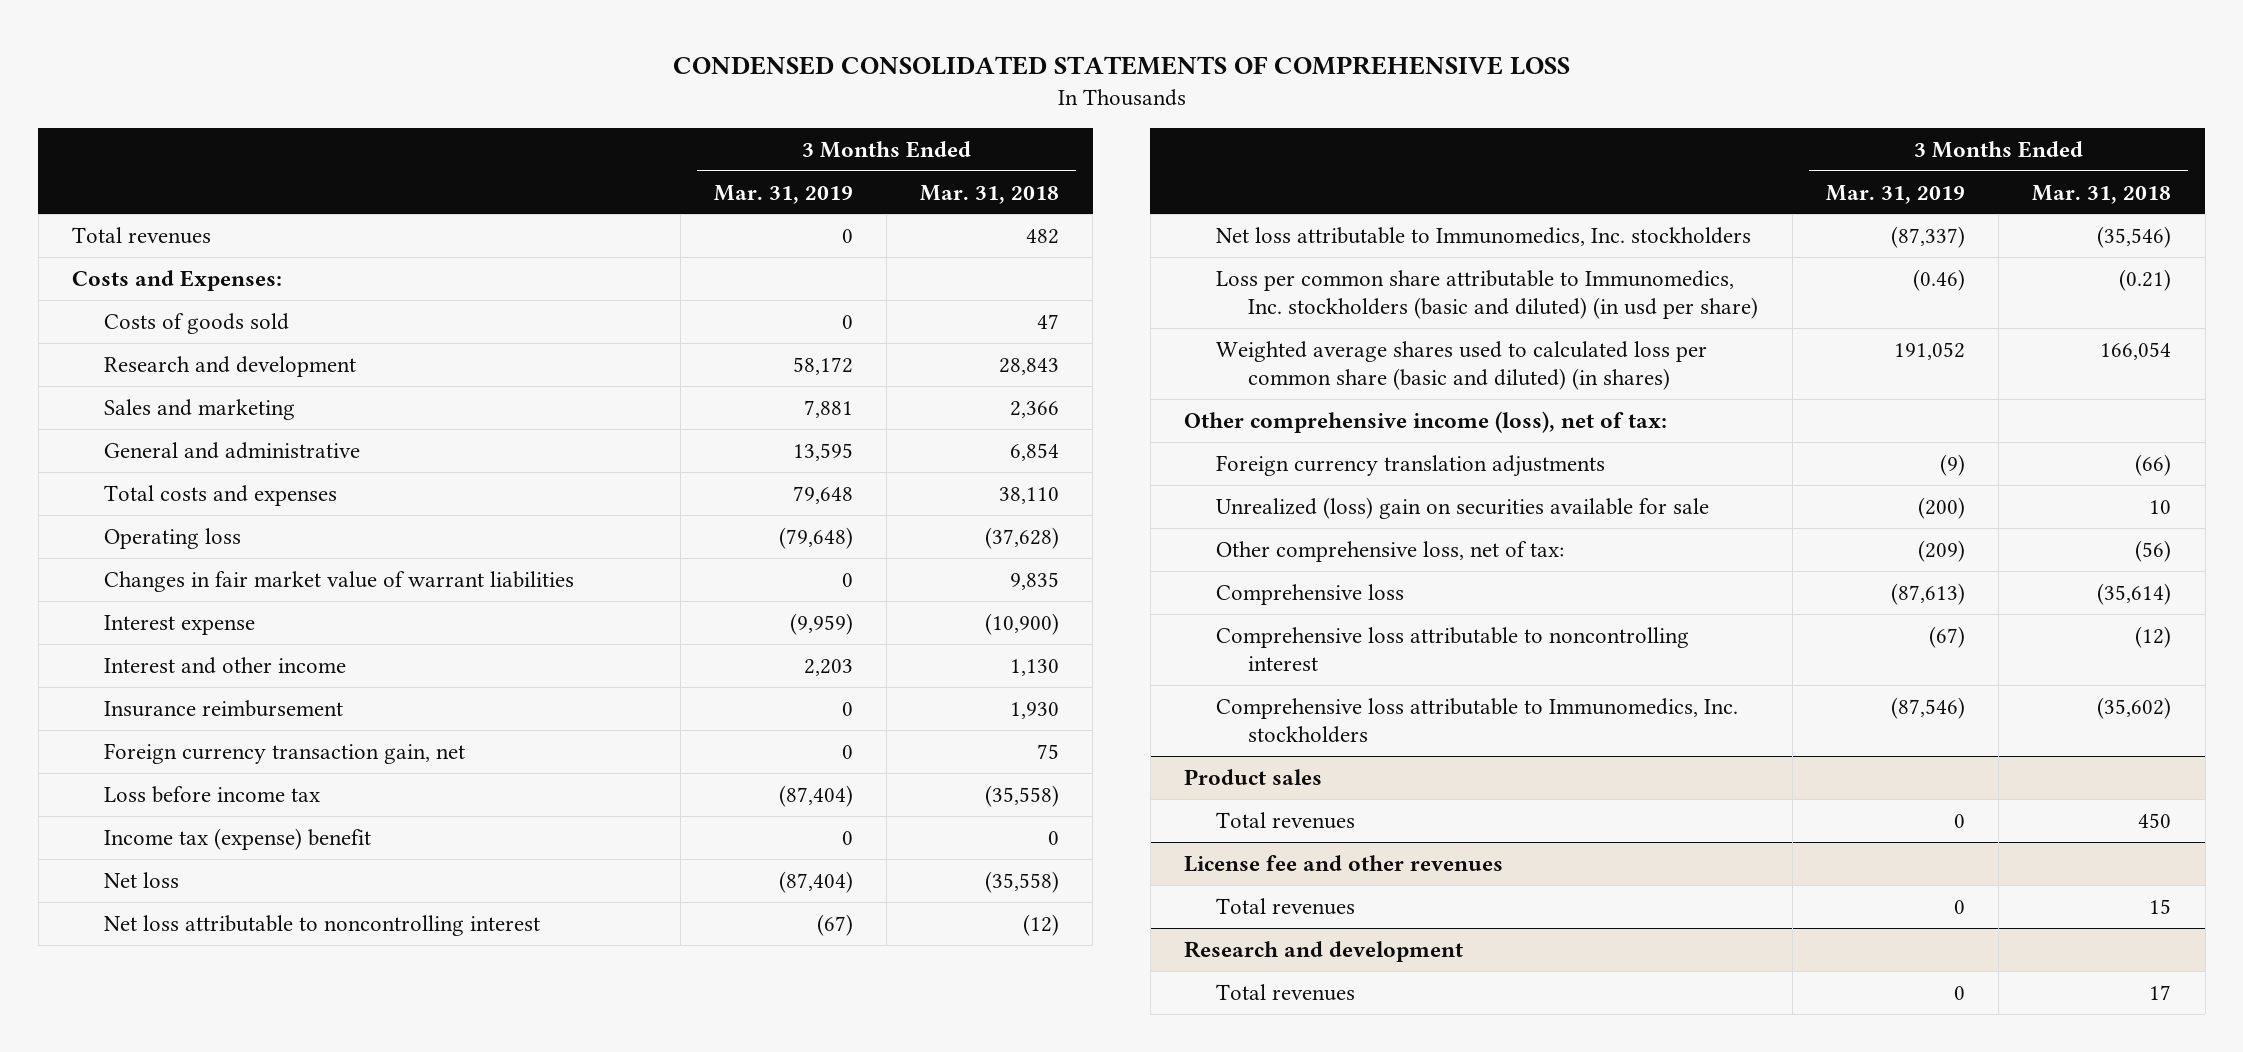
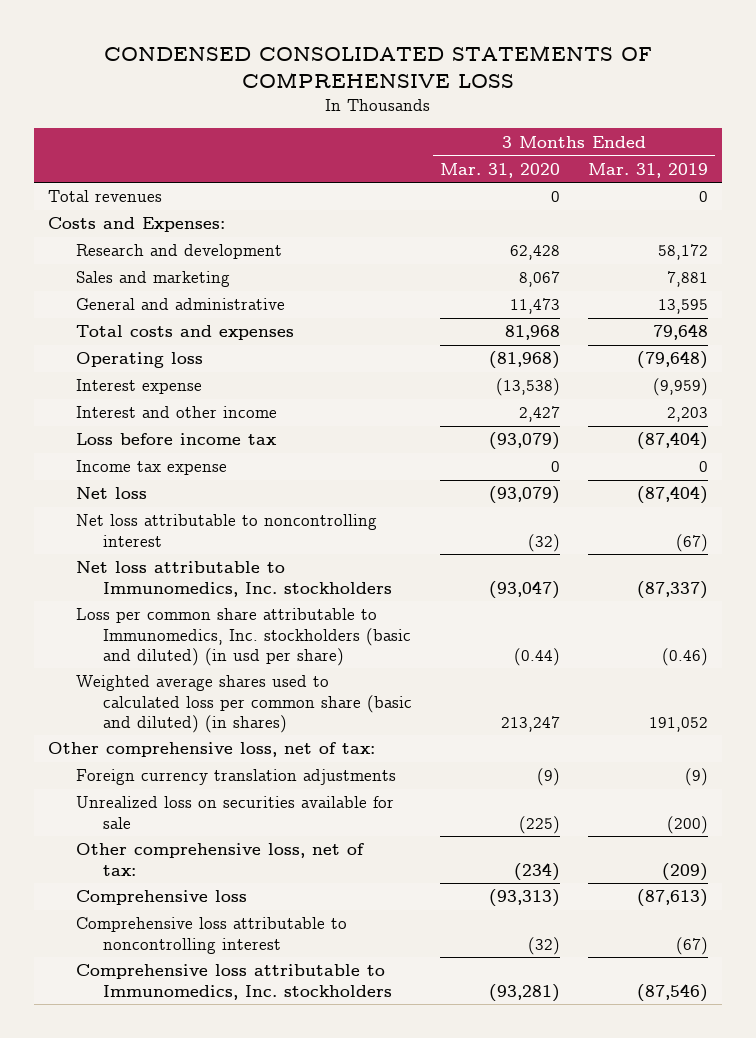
[920,184,1060,204] Mar. 31, 2018 -> none
none -> [439,162,560,178] Mar. 31, 2020
[104,312,290,334] Costs of goods sold -> none
[104,570,575,592] Changes in fair market value of warrant liabilities -> none
[104,699,344,717] Insurance reimbursement -> none
[104,742,466,764] Foreign currency transaction gain, net -> none
[104,827,372,850] Income tax (expense) benefit -> [75,460,227,476] Income tax expense
[1184,410,1668,433] Other comprehensive income (loss), net of tax: -> [48,742,376,758] Other comprehensive loss, net of tax:
[1216,496,1710,519] Unrealized (loss) gain on securities available for sale -> [75,796,394,829] Unrealized loss on securities available for sale
[1184,768,1323,785] Product sales -> none
[1216,811,1356,829] Total revenues -> none
[1184,854,1504,872] License fee and other revenues -> none
[1216,897,1356,915] Total revenues -> none
[1184,940,1464,962] Research and development -> none
[1216,983,1356,1001] Total revenues -> none

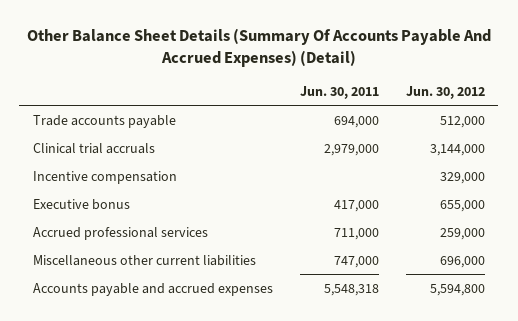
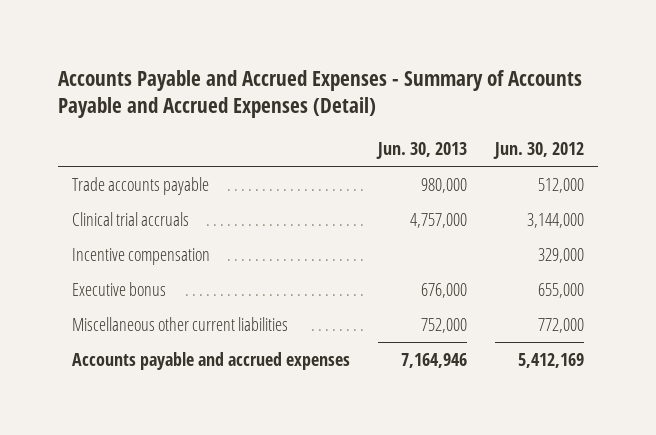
[26,28,491,68] Other Balance Sheet Details (Summary Of Accounts Payable And Accrued Expenses) (Detail) -> [58,69,583,119] Accounts Payable and Accrued Expenses - Summary of Accounts Payable and Accrued Expenses (Detail)
[299,86,379,100] Jun. 30, 2011 -> none
none -> [376,142,468,160] Jun. 30, 2013
[32,226,208,240] Accrued professional services -> none
[439,255,485,268] 696,000 -> [538,317,585,333] 772,000
[429,283,485,296] 5,594,800 -> [518,352,585,368] 5,412,169

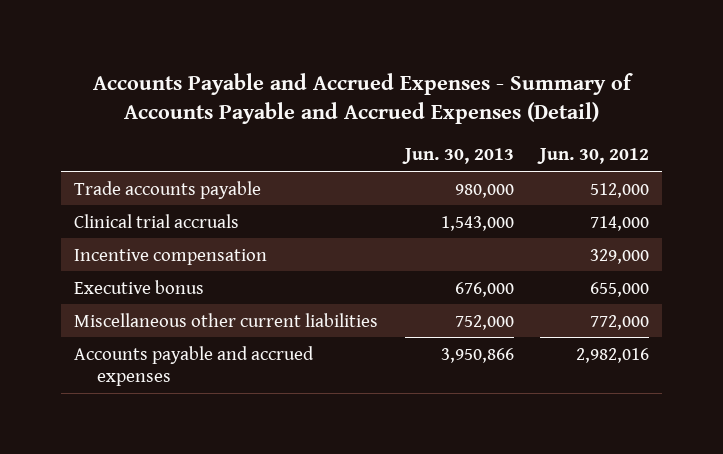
[410,212,468,228] 4,757,000 -> [440,215,514,231] 1,543,000
[527,212,585,228] 3,144,000 -> [589,215,649,231] 714,000
[401,352,468,368] 7,164,946 -> [440,347,514,363] 3,950,866
[518,352,585,368] 5,412,169 -> [575,347,649,363] 2,982,016

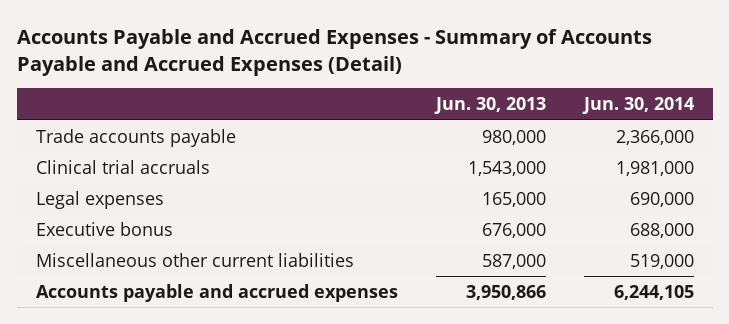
[536,148,649,165] Jun. 30, 2012 -> none
none -> [581,97,694,115] Jun. 30, 2014
[74,248,268,265] Incentive compensation -> none
none -> [35,190,164,209] Legal expenses
[454,314,514,330] 752,000 -> [481,253,546,269] 587,000

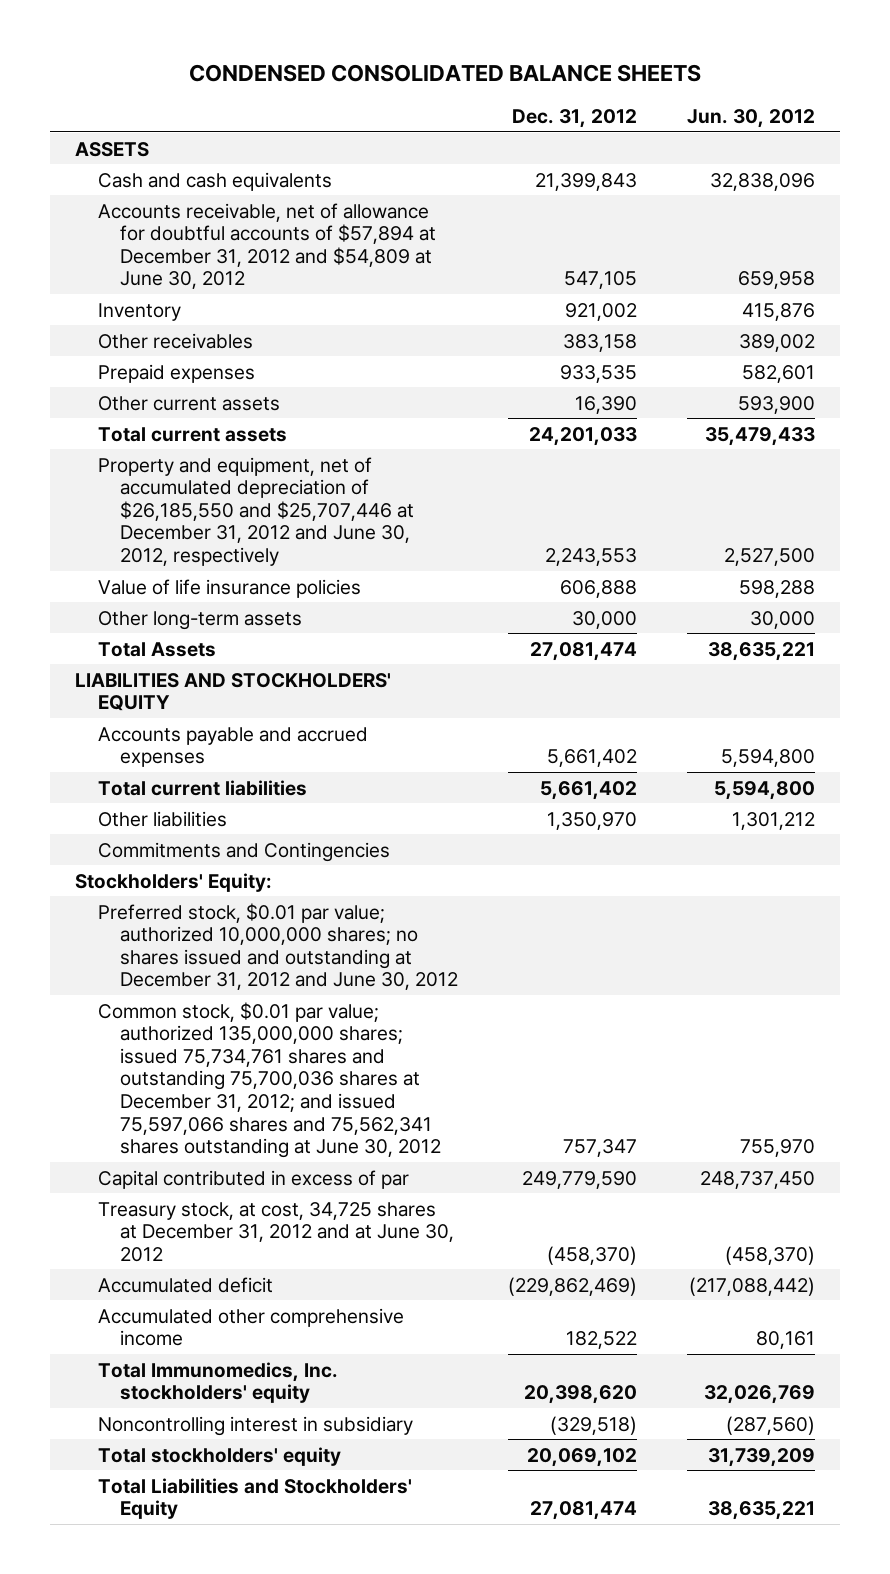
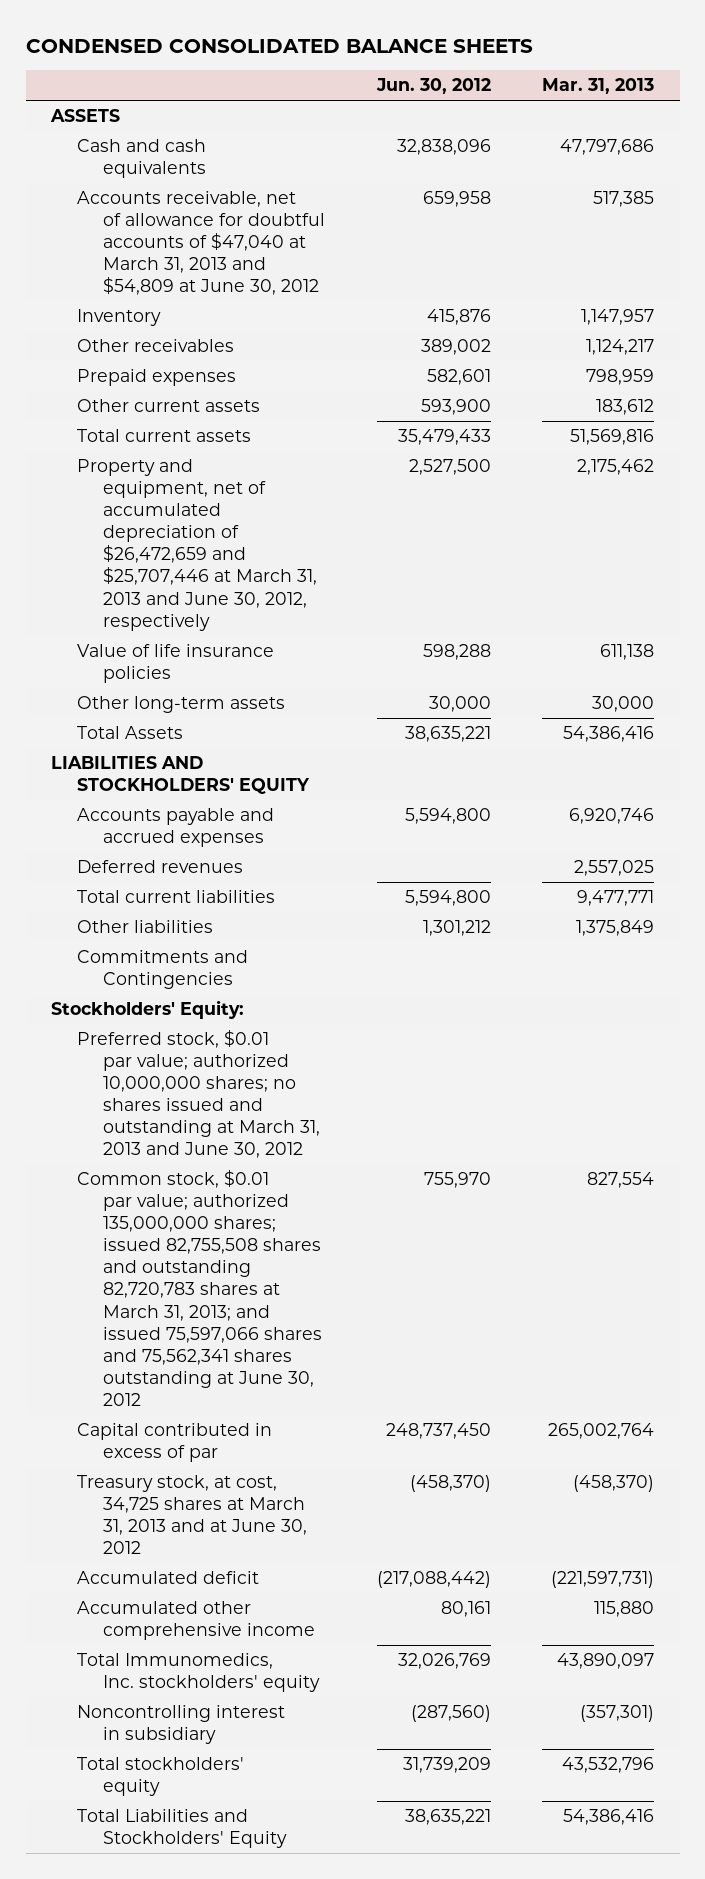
[511,109,637,129] Dec. 31, 2012 -> none
none -> [542,78,655,95] Mar. 31, 2013
[97,202,436,290] Accounts receivable, net of allowance for doubtful accounts of $57,894 at December 31, 2012 and $54,809 at June 30, 2012 -> [77,191,326,296] Accounts receivable, net of allowance for doubtful accounts of $47,040 at March 31, 2013 and $54,809 at June 30, 2012
[97,456,414,567] Property and equipment, net of accumulated depreciation of $26,185,550 and $25,707,446 at December 31, 2012 and June 30, 2012, respectively -> [77,459,318,631] Property and equipment, net of accumulated depreciation of $26,472,659 and $25,707,446 at March 31, 2013 and June 30, 2012, respectively
none -> [77,860,244,874] Deferred revenues
[97,902,458,991] Preferred stock, $0.01 par value; authorized 10,000,000 shares; no shares issued and outstanding at December 31, 2012 and June 30, 2012 -> [77,1030,321,1159] Preferred stock, $0.01 par value; authorized 10,000,000 shares; no shares issued and outstanding at March 31, 2013 and June 30, 2012
[97,1001,441,1159] Common stock, $0.01 par value; authorized 135,000,000 shares; issued 75,734,761 shares and outstanding 75,700,036 shares at December 31, 2012; and issued 75,597,066 shares and 75,562,341 shares outstanding at June 30, 2012 -> [77,1170,323,1406] Common stock, $0.01 par value; authorized 135,000,000 shares; issued 82,755,508 shares and outstanding 82,720,783 shares at March 31, 2013; and issued 75,597,066 shares and 75,562,341 shares outstanding at June 30, 2012
[97,1201,454,1262] Treasury stock, at cost, 34,725 shares at December 31, 2012 and at June 30, 2012 -> [77,1475,308,1555] Treasury stock, at cost, 34,725 shares at March 31, 2013 and at June 30, 2012

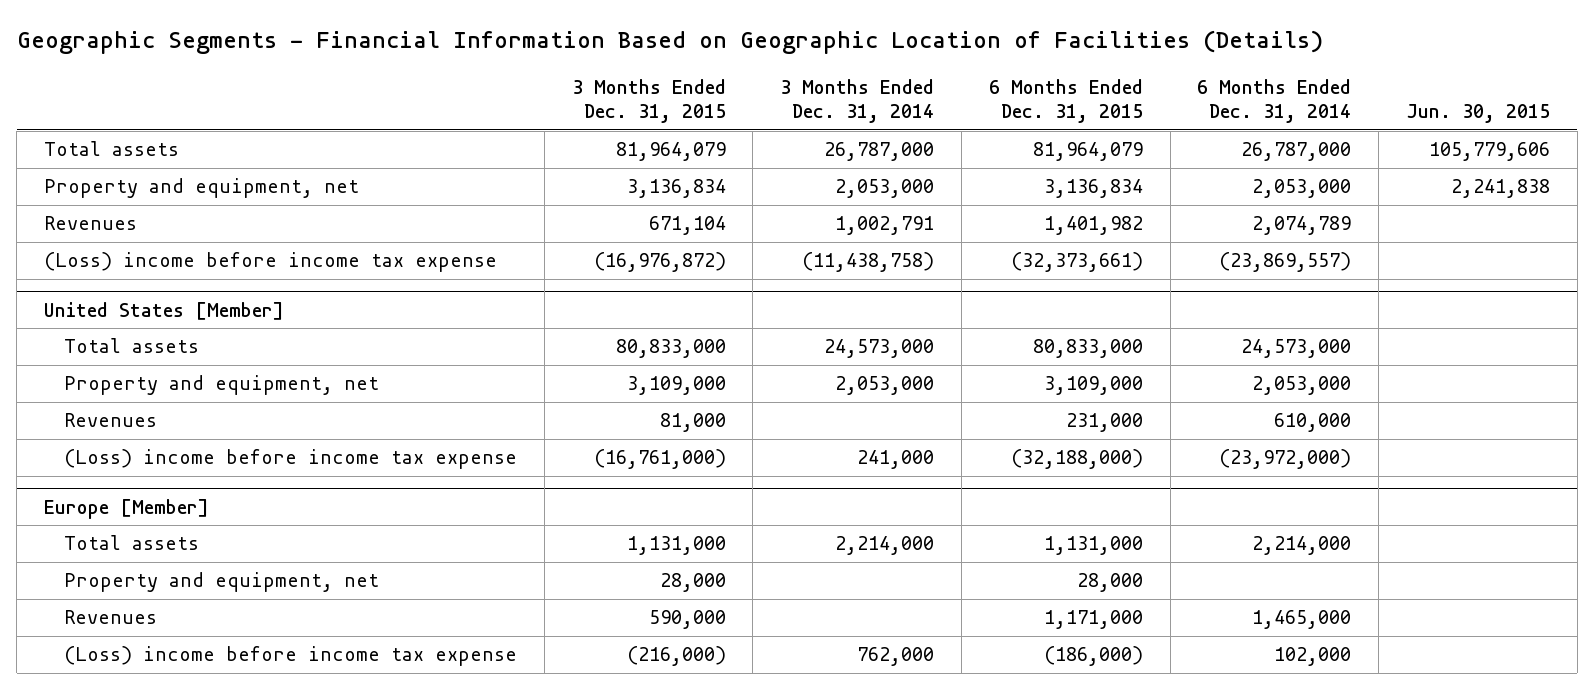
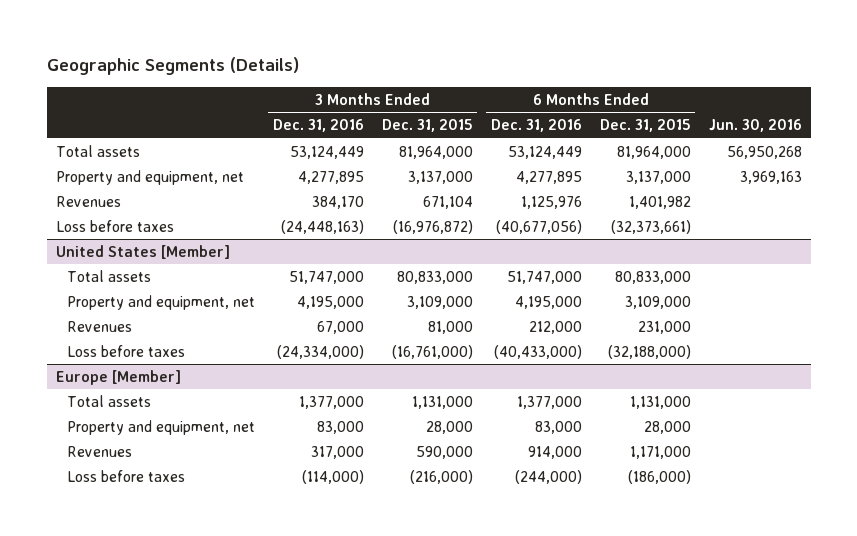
[16,30,1323,55] Geographic Segments - Financial Information Based on Geographic Location of Facilities (Details) -> [46,57,299,76] Geographic Segments (Details)
[780,78,935,124] 3 Months Ended Dec. 31, 2014 -> none
[1197,78,1352,124] 6 Months Ended Dec. 31, 2014 -> none
[1405,104,1550,124] Jun. 30, 2015 -> none
none -> [272,119,364,133] Dec. 31, 2016
none -> [490,119,582,133] Dec. 31, 2016
none -> [708,119,802,133] Jun. 30, 2016
[615,142,726,162] 81,964,079 -> [398,146,473,160] 81,964,000
[1032,142,1143,162] 81,964,079 -> [616,146,691,160] 81,964,000
[626,179,726,199] 3,136,834 -> [407,171,473,185] 3,137,000
[1043,179,1143,199] 3,136,834 -> [625,171,691,185] 3,137,000
[43,252,497,273] (Loss) income before income tax expense -> [55,220,174,233] Loss before taxes
[64,449,518,470] (Loss) income before income tax expense -> [67,345,186,358] Loss before taxes
[64,646,518,667] (Loss) income before income tax expense -> [67,470,186,483] Loss before taxes

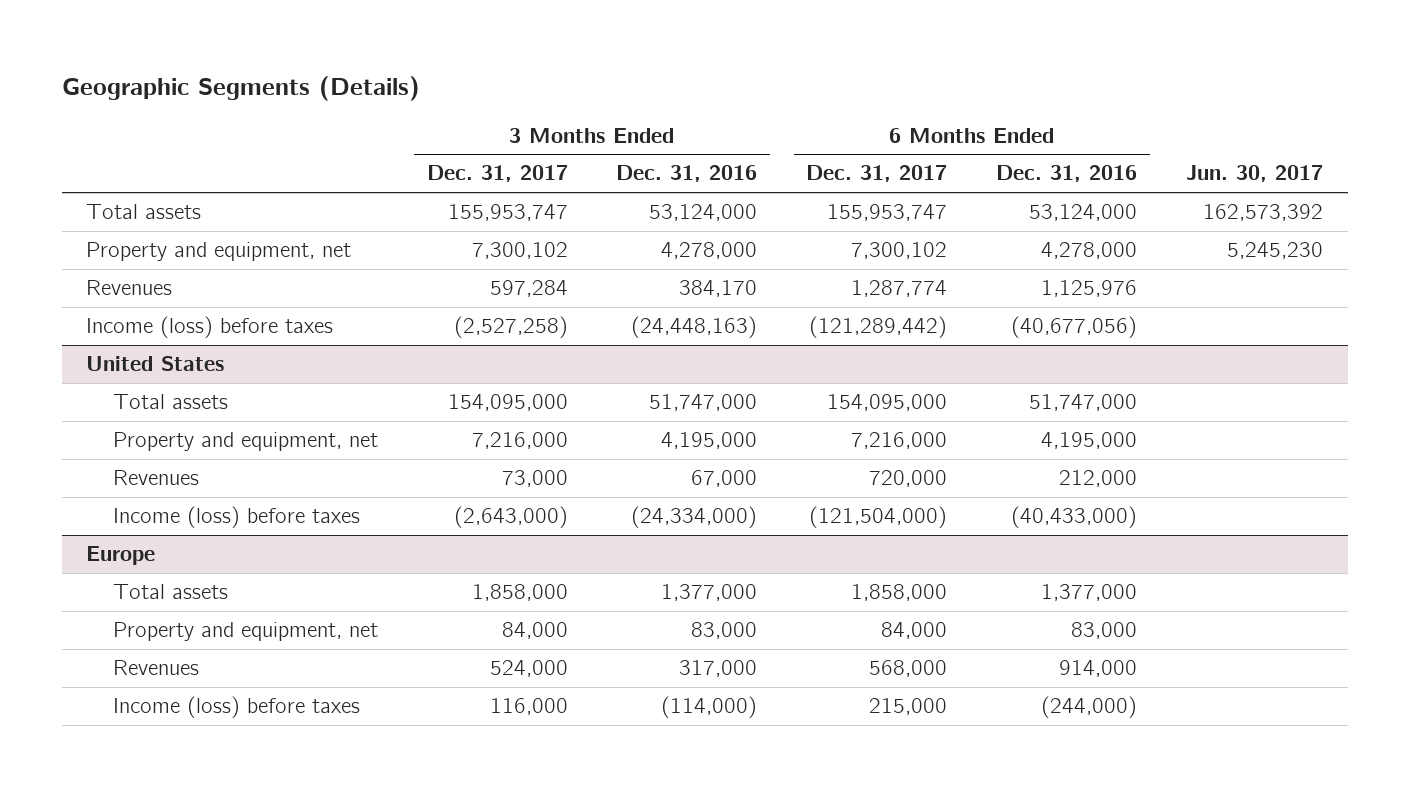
[381,119,473,133] Dec. 31, 2015 -> none
[599,119,691,133] Dec. 31, 2015 -> none
[708,119,802,133] Jun. 30, 2016 -> none
none -> [426,165,568,183] Dec. 31, 2017
none -> [806,165,948,183] Dec. 31, 2017
none -> [1186,165,1324,183] Jun. 30, 2017
[289,146,364,160] 53,124,449 -> [649,204,758,222] 53,124,000
[507,146,582,160] 53,124,449 -> [1029,204,1138,222] 53,124,000
[297,171,364,185] 4,277,895 -> [661,242,758,260] 4,278,000
[515,171,582,185] 4,277,895 -> [1041,242,1138,260] 4,278,000
[55,220,174,233] Loss before taxes -> [86,316,334,339] Income (loss) before taxes
[55,245,230,260] United States [Member] -> [86,356,225,372] United States
[67,345,186,358] Loss before taxes -> [112,506,360,529] Income (loss) before taxes
[55,370,181,386] Europe [Member] -> [86,546,156,566] Europe
[67,470,186,483] Loss before taxes -> [112,696,360,719] Income (loss) before taxes

